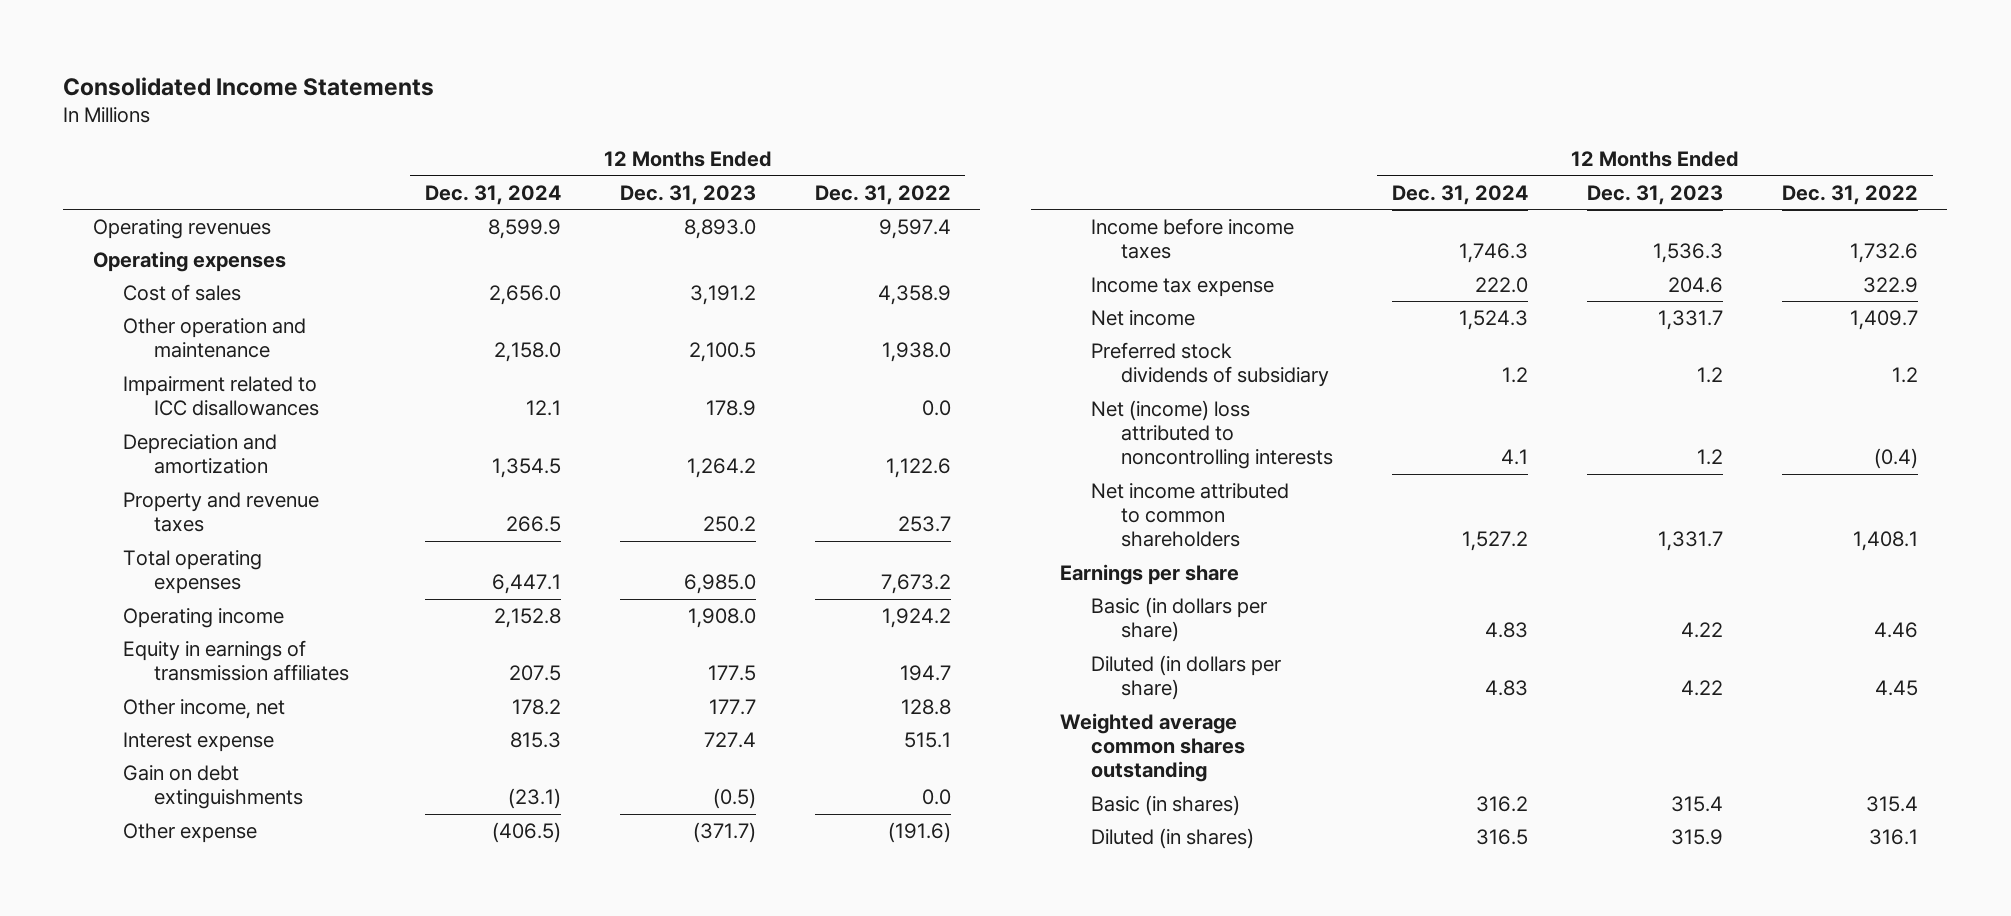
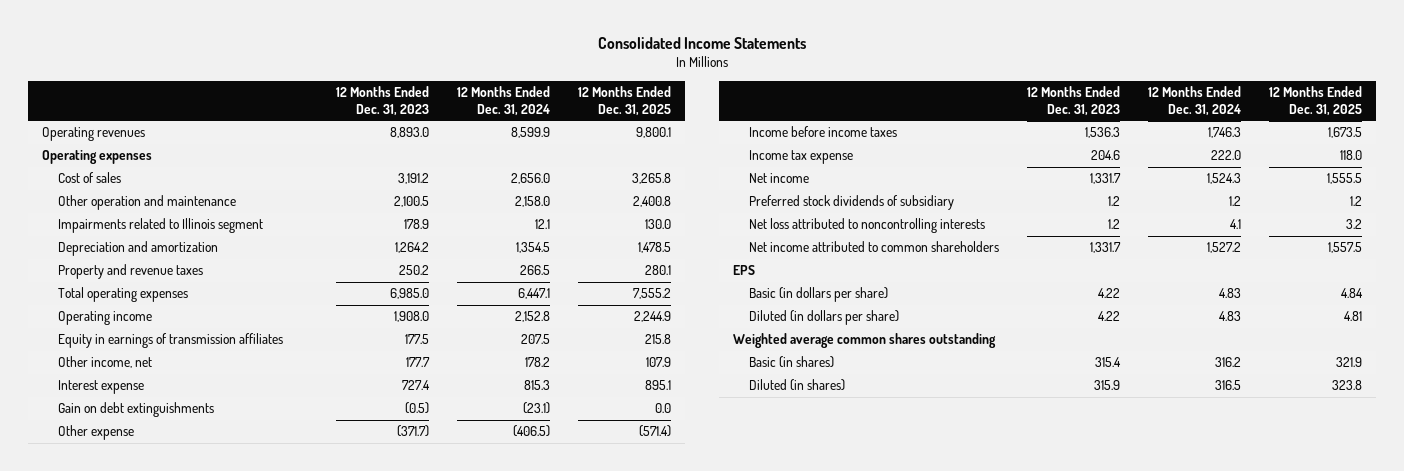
[814,184,951,205] Dec. 31, 2022 -> none
none -> [578,86,672,116] 12 Months Ended Dec. 31, 2025
[123,375,319,417] Impairment related to ICC disallowances -> [57,218,263,234] Impairments related to Illinois segment
[1090,399,1333,470] Net (income) loss attributed to noncontrolling interests -> [748,218,985,234] Net loss attributed to noncontrolling interests
[1060,563,1240,585] Earnings per share -> [733,265,756,276] EPS

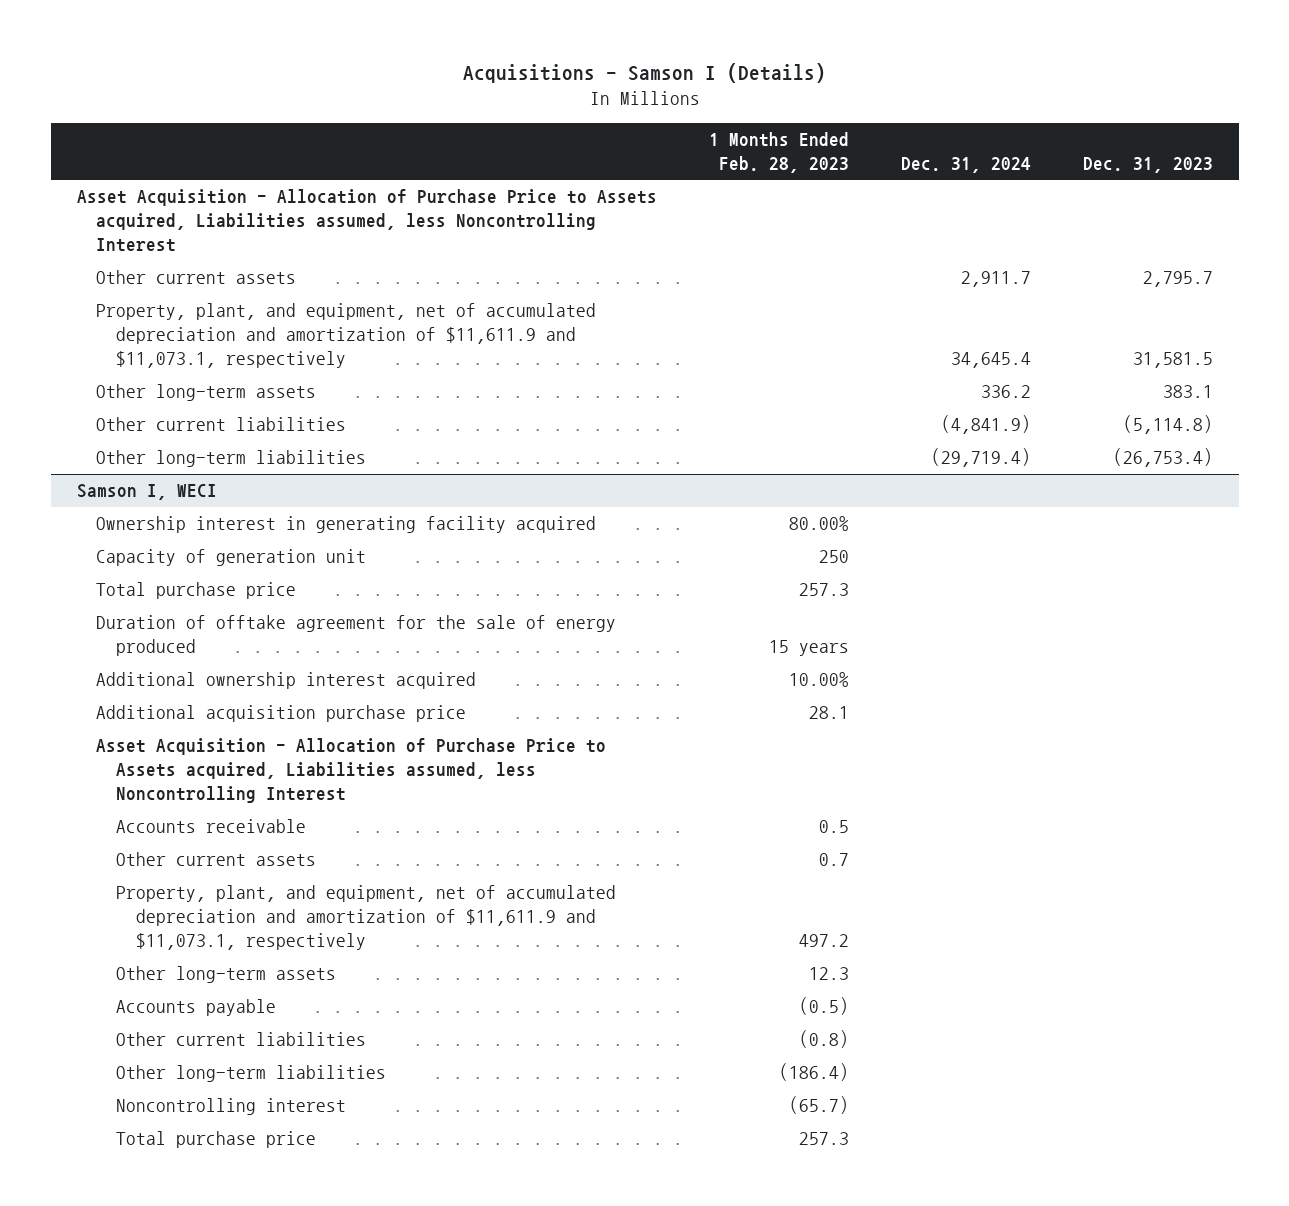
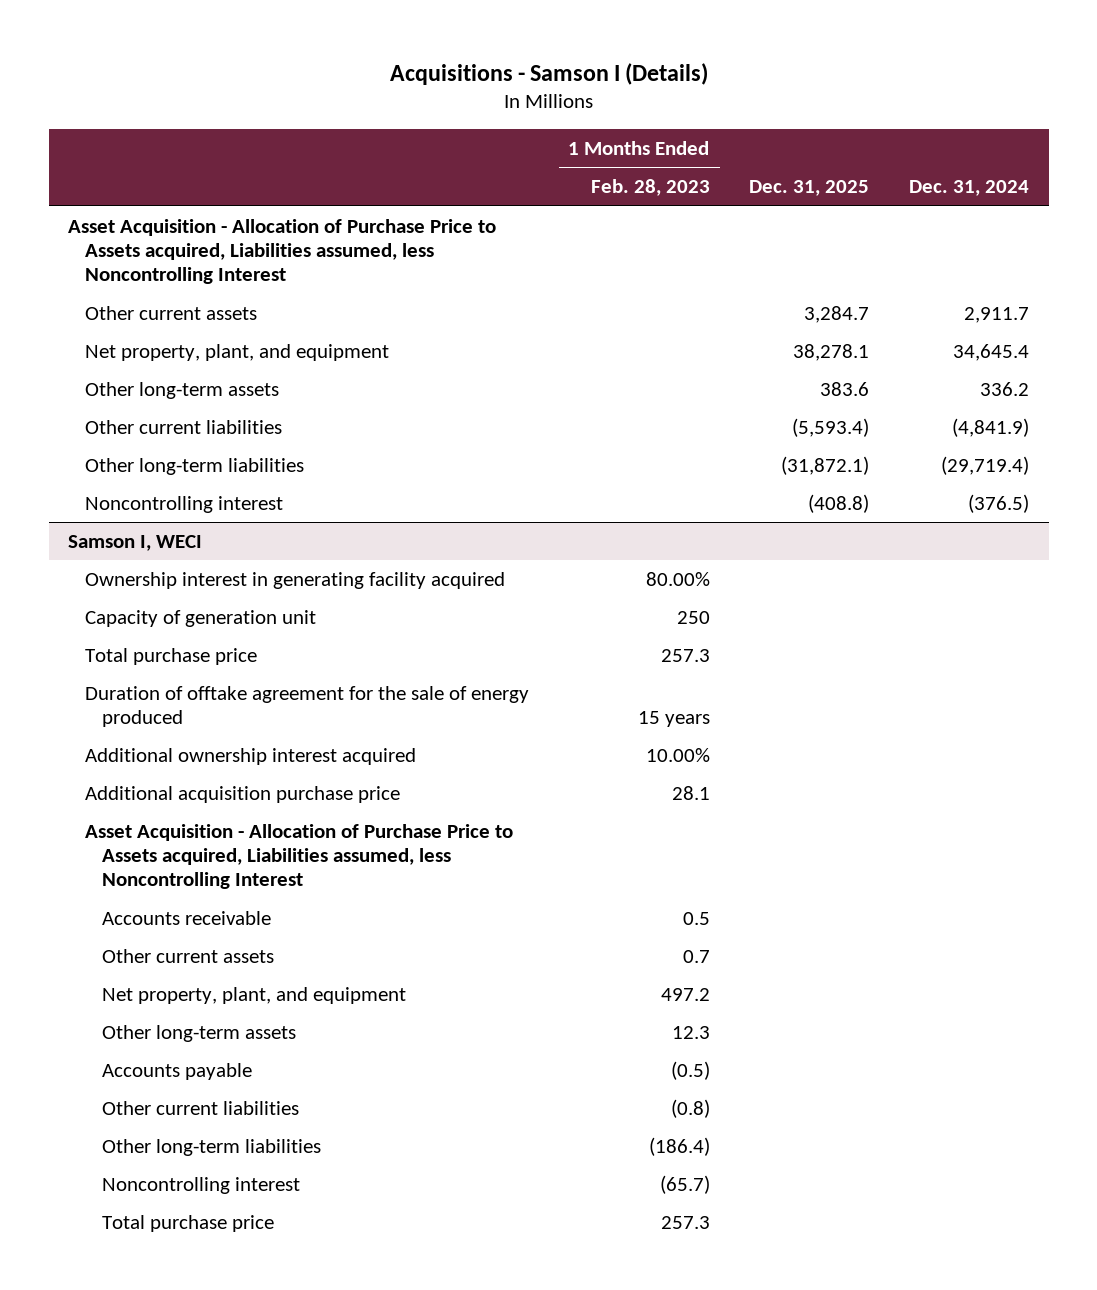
[1082,156,1213,173] Dec. 31, 2023 -> none
none -> [749,180,870,197] Dec. 31, 2025
[96,303,597,369] Property, plant, and equipment, net of accumulated depreciation and amortization of $11,611.9 and $11,073.1, respectively -> [85,343,390,361] Net property, plant, and equipment
none -> [85,495,284,513] Noncontrolling interest
[116,885,617,951] Property, plant, and equipment, net of accumulated depreciation and amortization of $11,611.9 and $11,073.1, respectively -> [102,986,407,1004] Net property, plant, and equipment

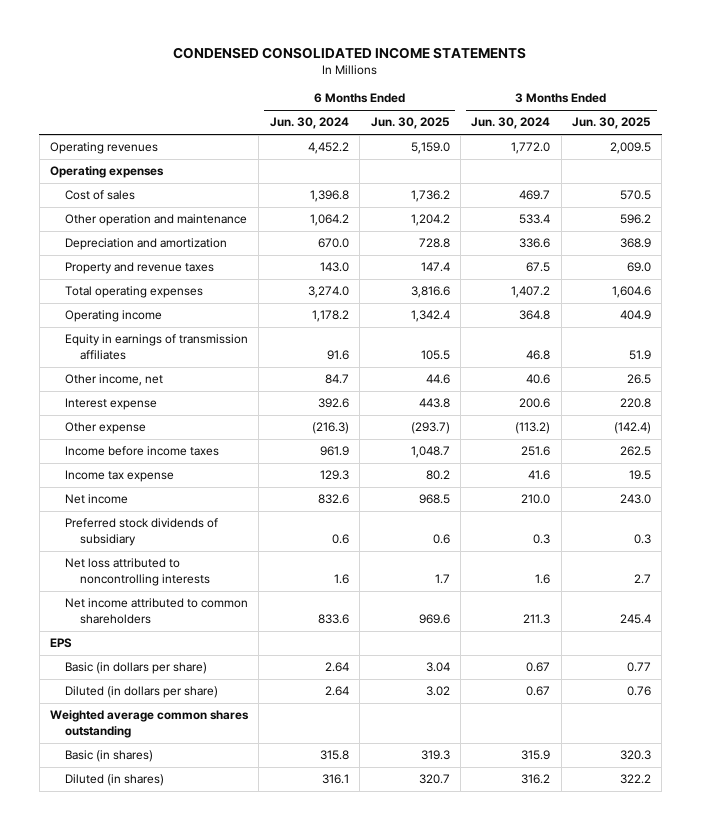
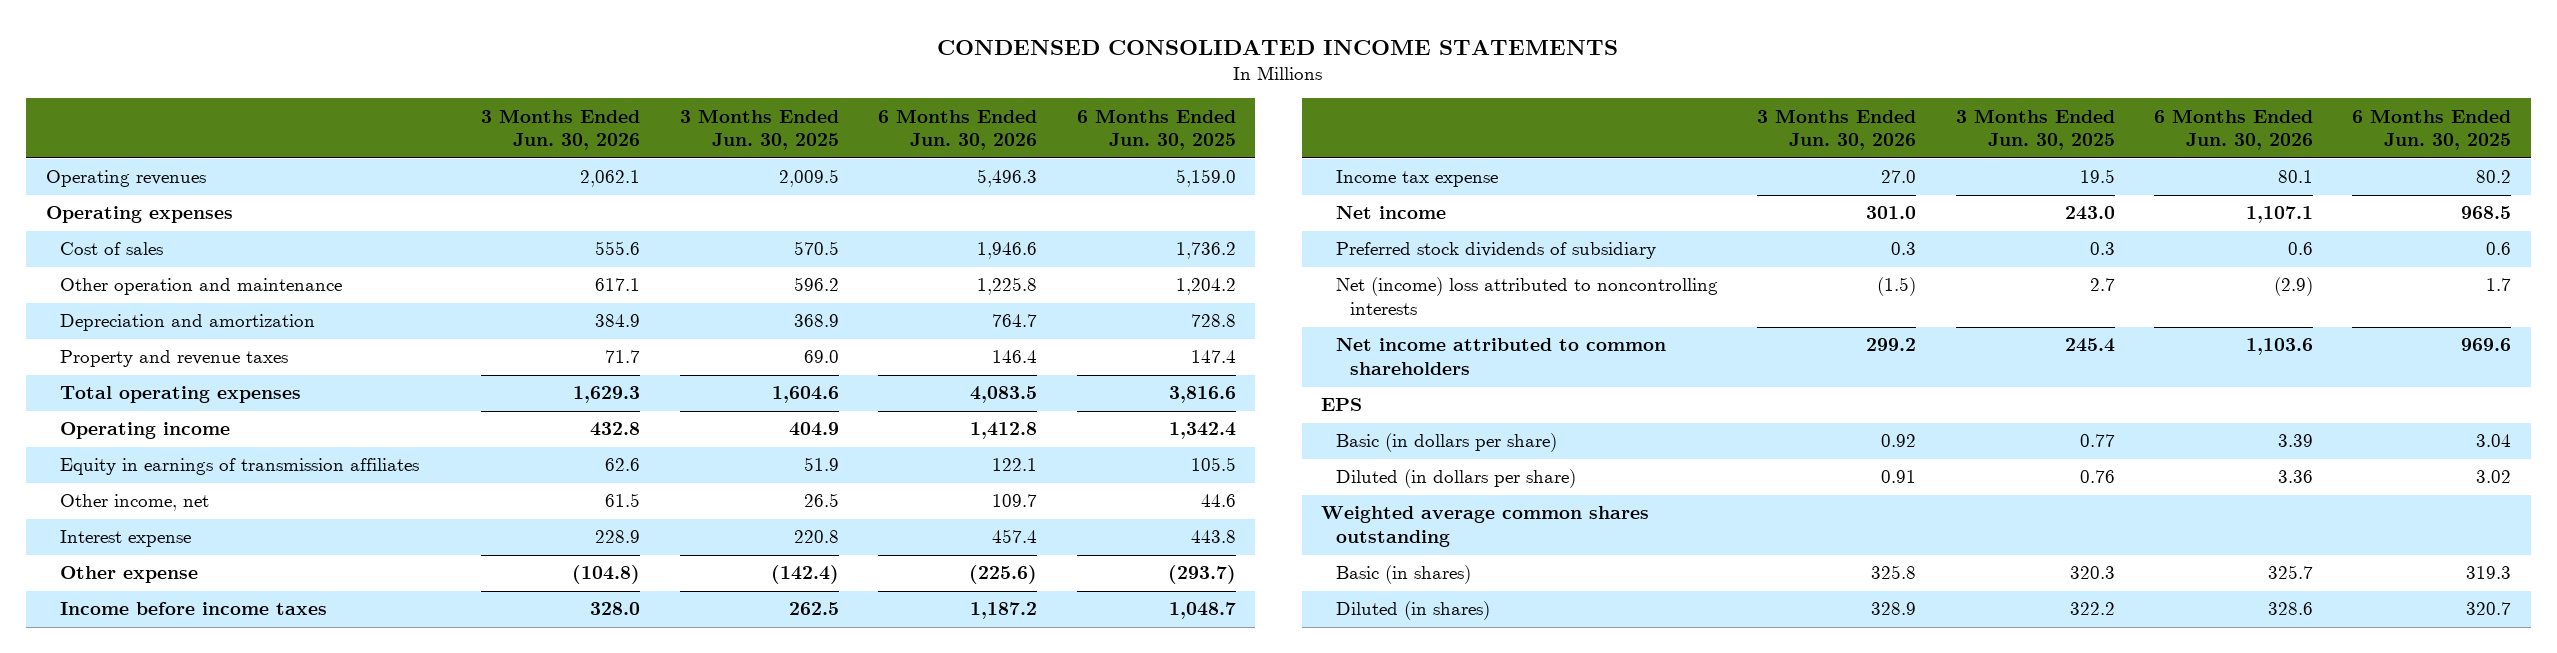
[269,117,349,130] Jun. 30, 2024 -> none
[471,117,551,130] Jun. 30, 2024 -> none
none -> [481,108,641,151] 3 Months Ended Jun. 30, 2026
none -> [878,108,1038,151] 6 Months Ended Jun. 30, 2026
[64,558,211,586] Net loss attributed to noncontrolling interests -> [1335,277,1718,316] Net (income) loss attributed to noncontrolling interests

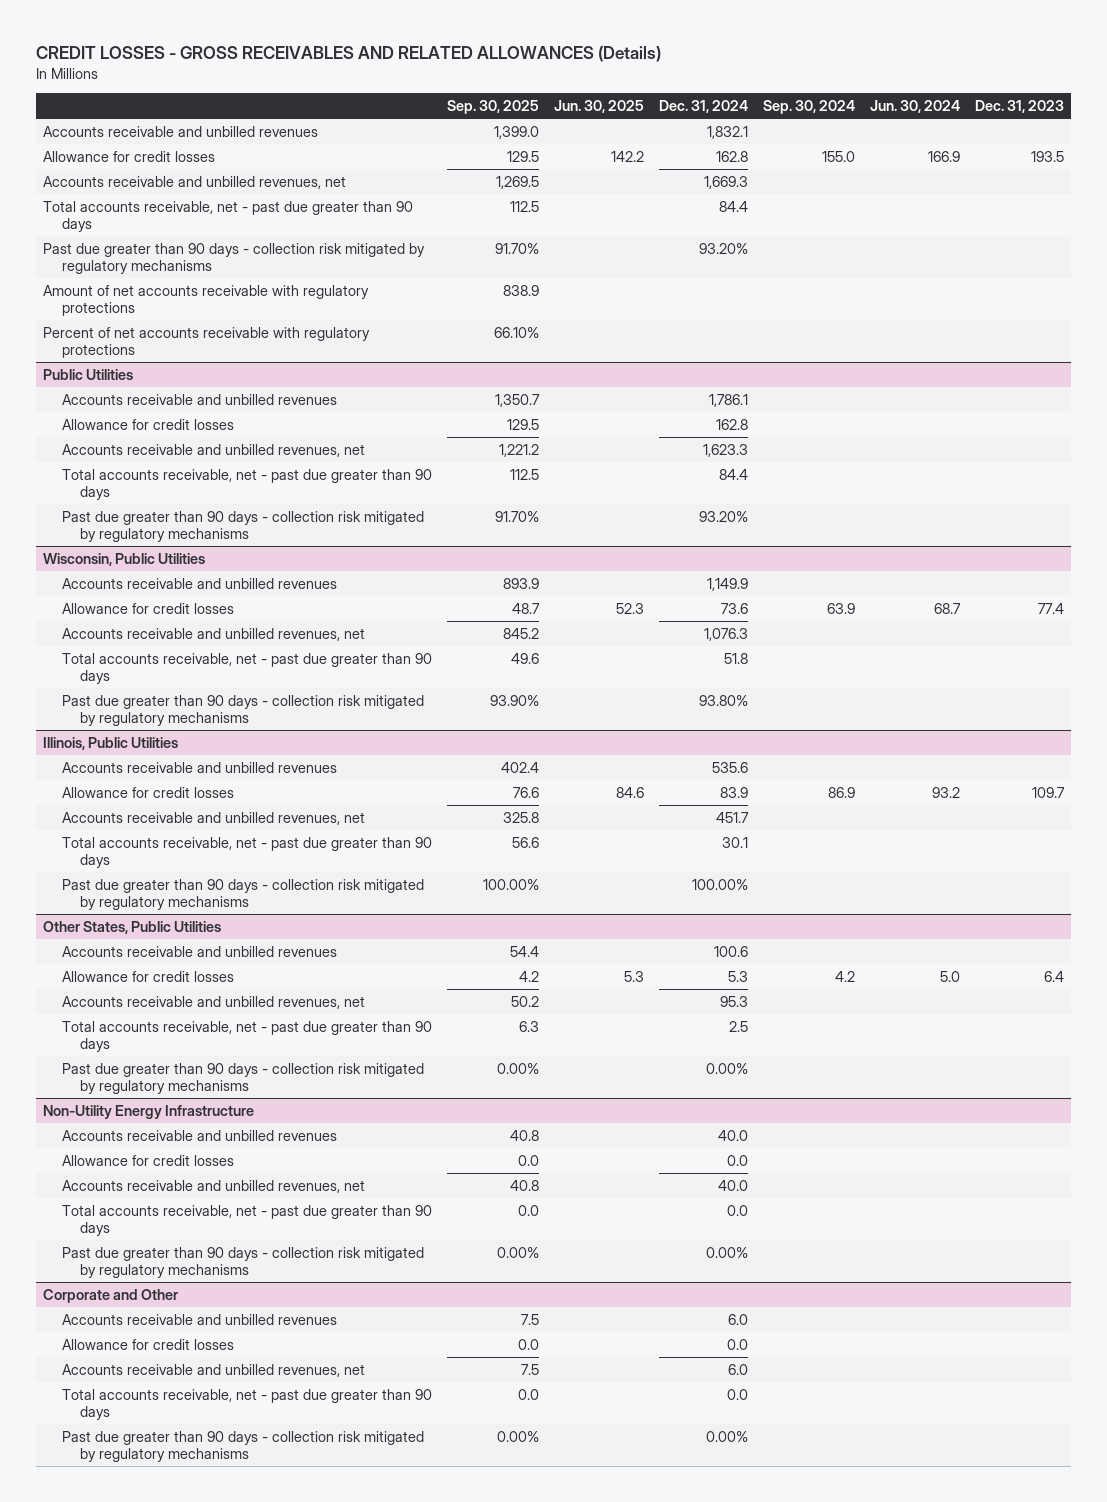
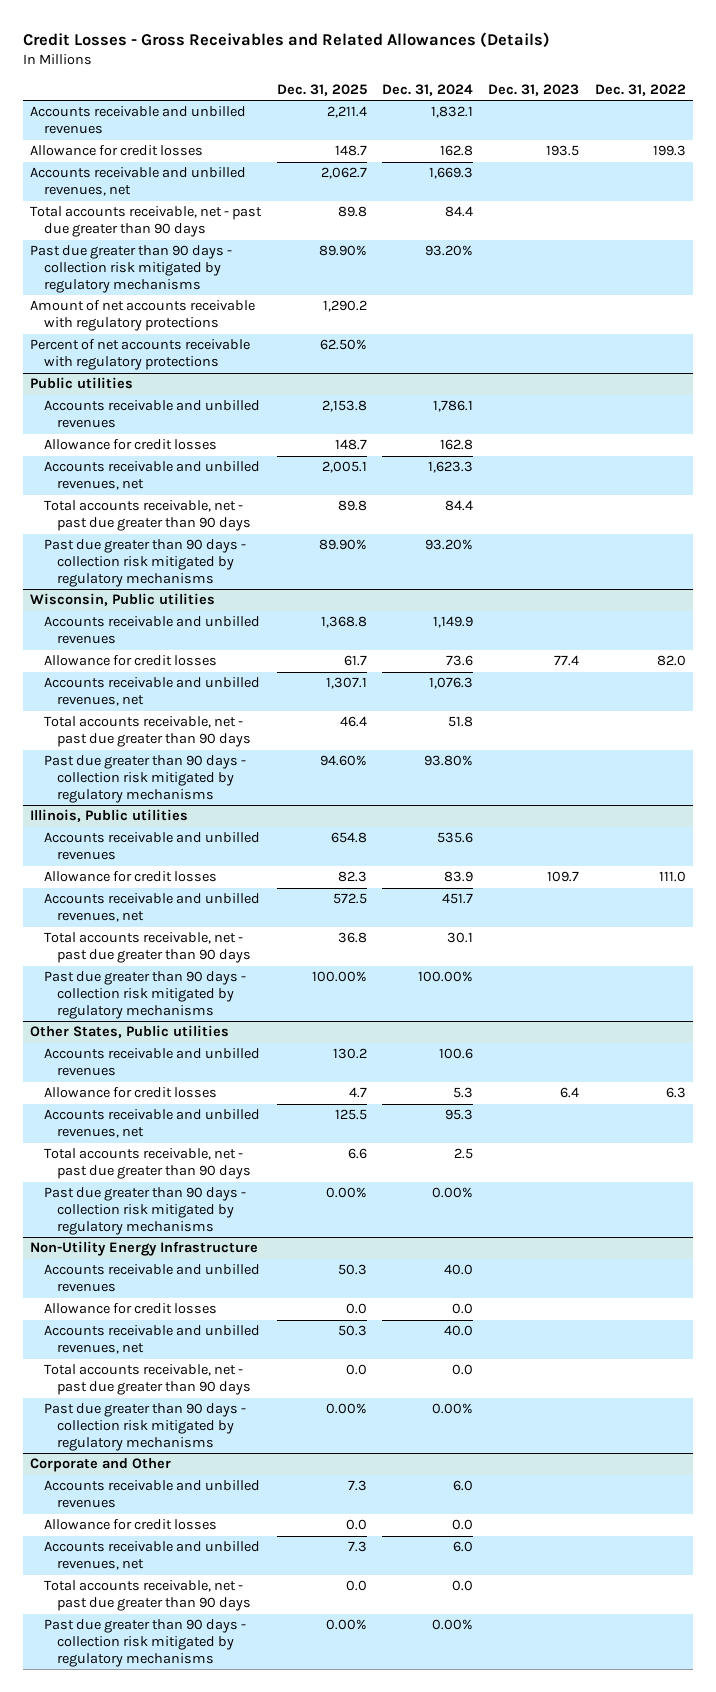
[35,45,661,62] CREDIT LOSSES - GROSS RECEIVABLES AND RELATED ALLOWANCES (Details) -> [22,31,550,47] Credit Losses - Gross Receivables and Related Allowances (Details)
[446,100,539,115] Sep. 30, 2025 -> none
[553,100,644,114] Jun. 30, 2025 -> none
[762,100,855,115] Sep. 30, 2024 -> none
[869,100,960,114] Jun. 30, 2024 -> none
none -> [276,83,367,96] Dec. 31, 2025
none -> [594,83,686,96] Dec. 31, 2022
[43,368,134,380] Public Utilities -> [30,377,134,390] Public utilities
[43,552,206,566] Wisconsin, Public Utilities -> [30,593,216,607] Wisconsin, Public utilities
[43,736,179,750] Illinois, Public Utilities -> [30,809,189,823] Illinois, Public utilities
[43,920,222,934] Other States, Public Utilities -> [30,1025,230,1039] Other States, Public utilities

